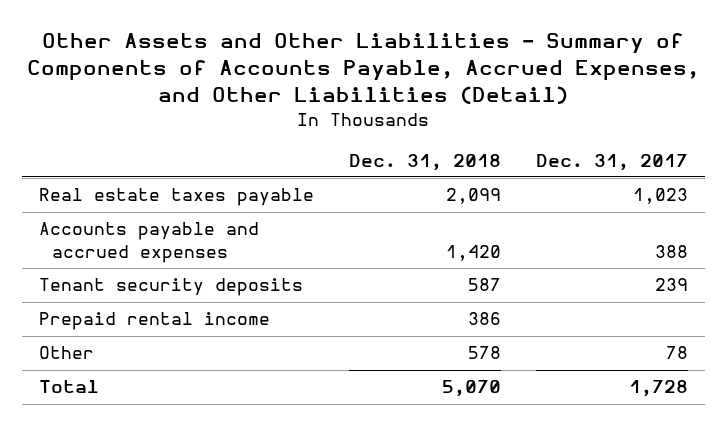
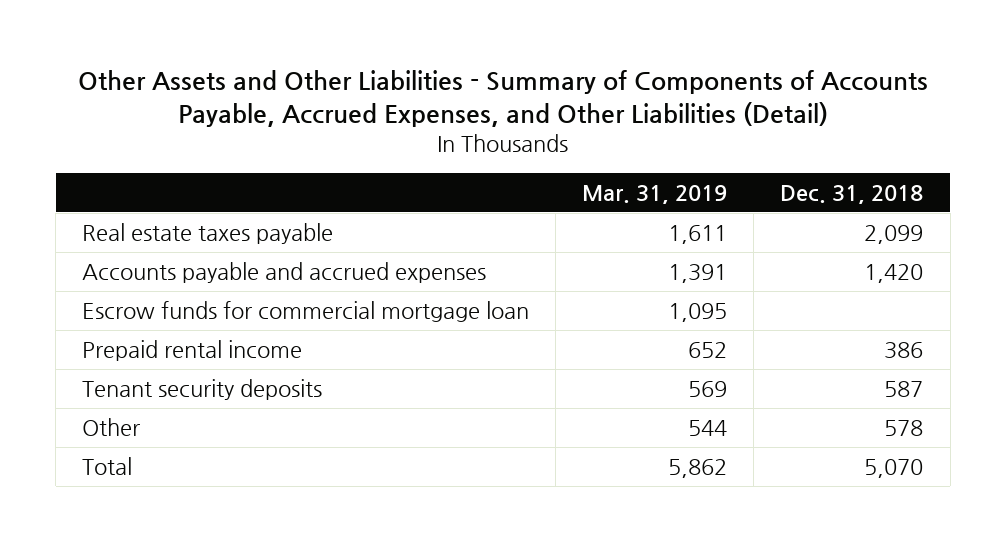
[535,153,688,171] Dec. 31, 2017 -> none
none -> [582,184,728,204] Mar. 31, 2019
none -> [82,300,530,322] Escrow funds for commercial mortgage loan
[38,278,303,297] Tenant security deposits -> [82,378,323,400] Tenant security deposits

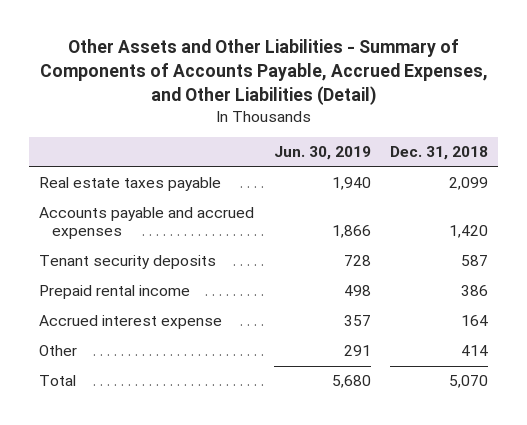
[582,184,728,204] Mar. 31, 2019 -> none
none -> [273,146,371,161] Jun. 30, 2019
[82,300,530,322] Escrow funds for commercial mortgage loan -> none
[82,339,303,361] Prepaid rental income -> [39,285,191,300] Prepaid rental income
none -> [39,315,223,330] Accrued interest expense
[884,419,924,436] 578 -> [461,345,489,357] 414

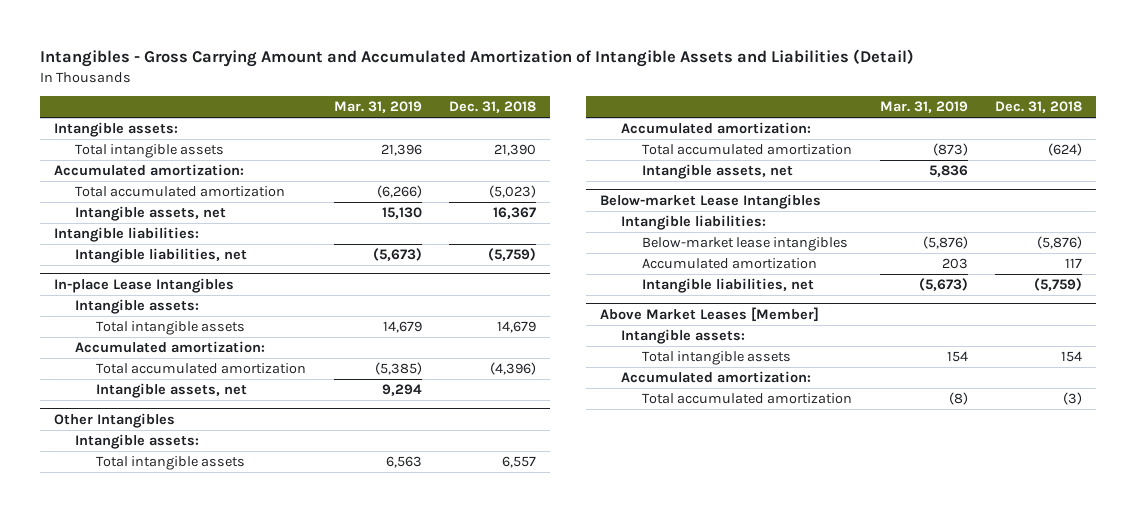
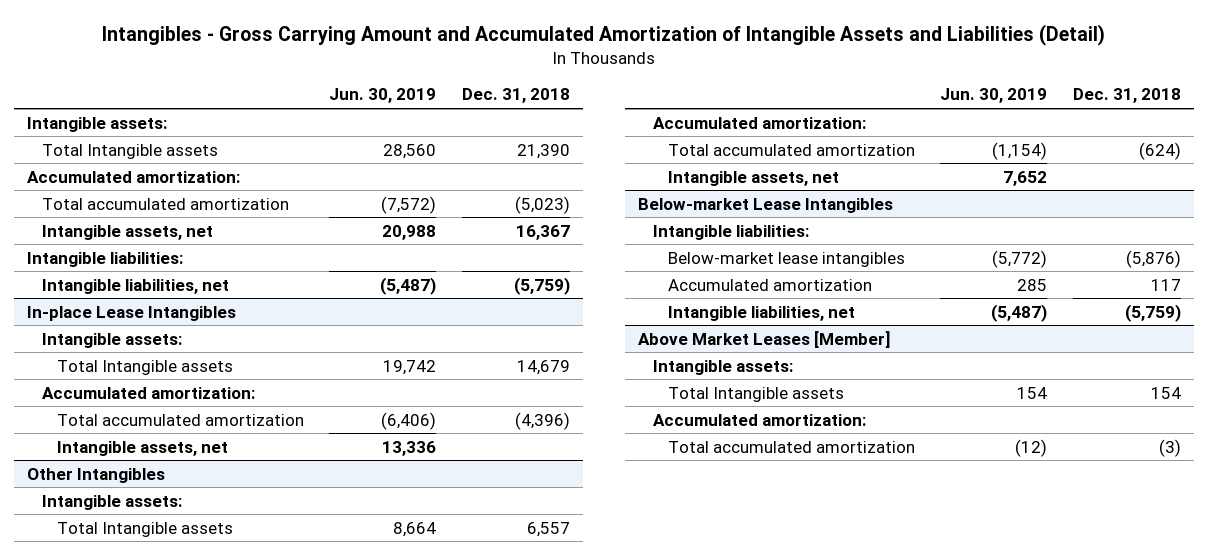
[333,101,422,114] Mar. 31, 2019 -> none
none -> [329,88,437,104] Jun. 30, 2019
[74,144,224,159] Total intangible assets -> [41,143,218,159] Total Intangible assets
[96,321,246,336] Total intangible assets -> [56,359,233,375] Total Intangible assets
[96,456,246,471] Total intangible assets -> [56,521,233,537] Total Intangible assets
[642,351,792,366] Total intangible assets -> [667,386,844,402] Total Intangible assets

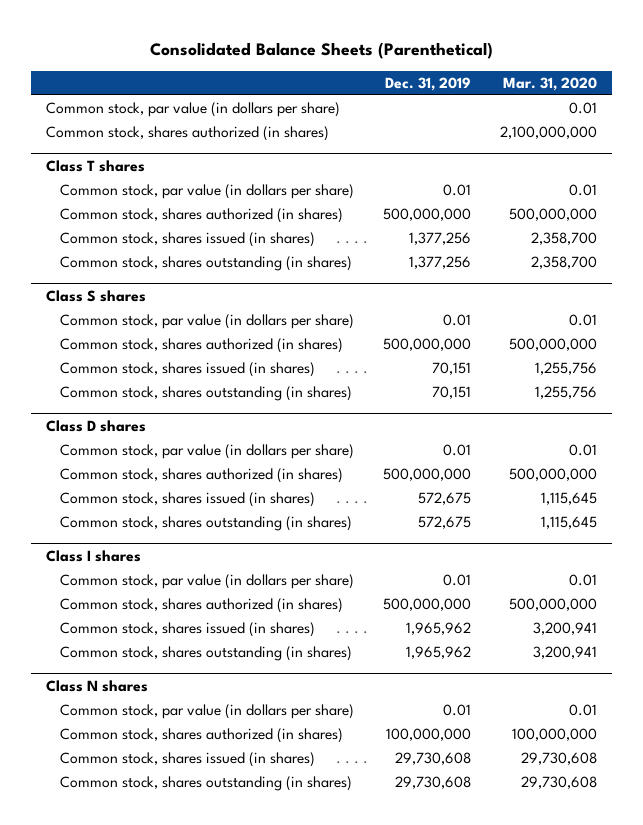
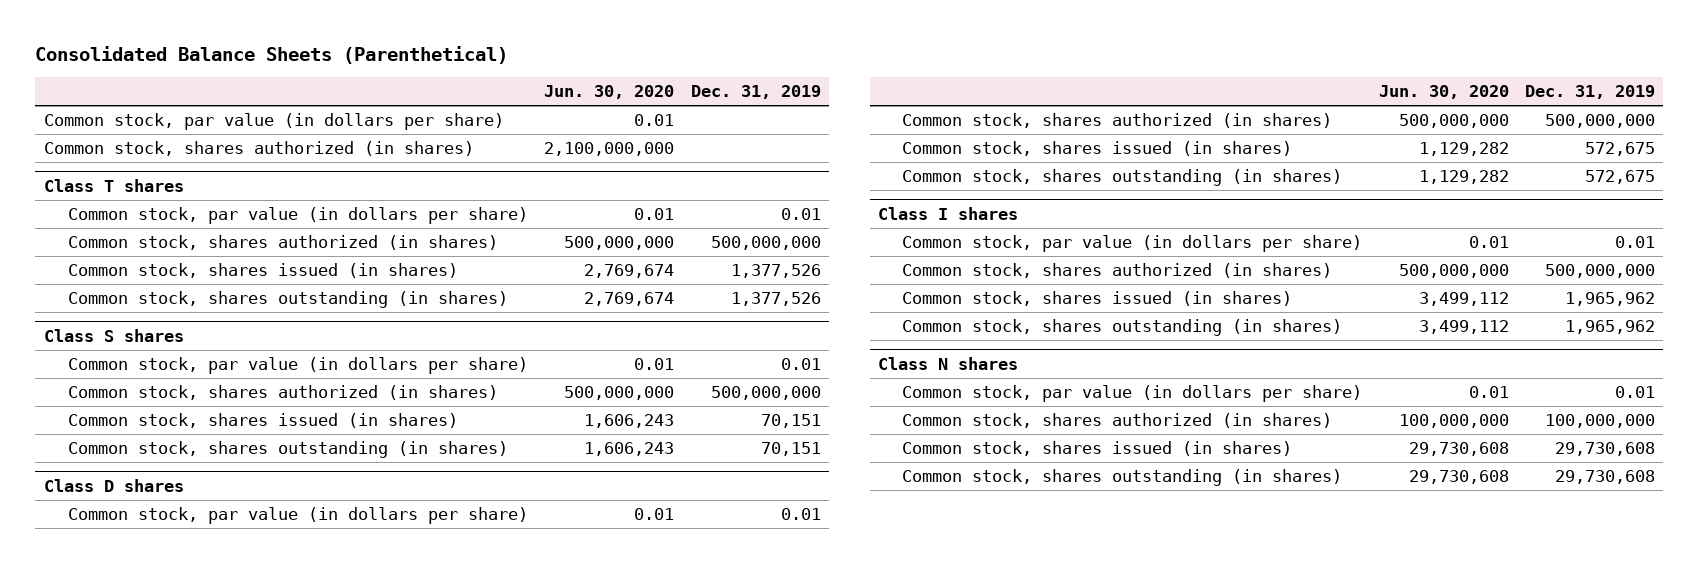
[503,76,598,91] Mar. 31, 2020 -> none
none -> [544,85,675,100] Jun. 30, 2020
[408,232,471,246] 1,377,256 -> [730,263,821,278] 1,377,526
[408,256,471,270] 1,377,256 -> [730,291,821,306] 1,377,526

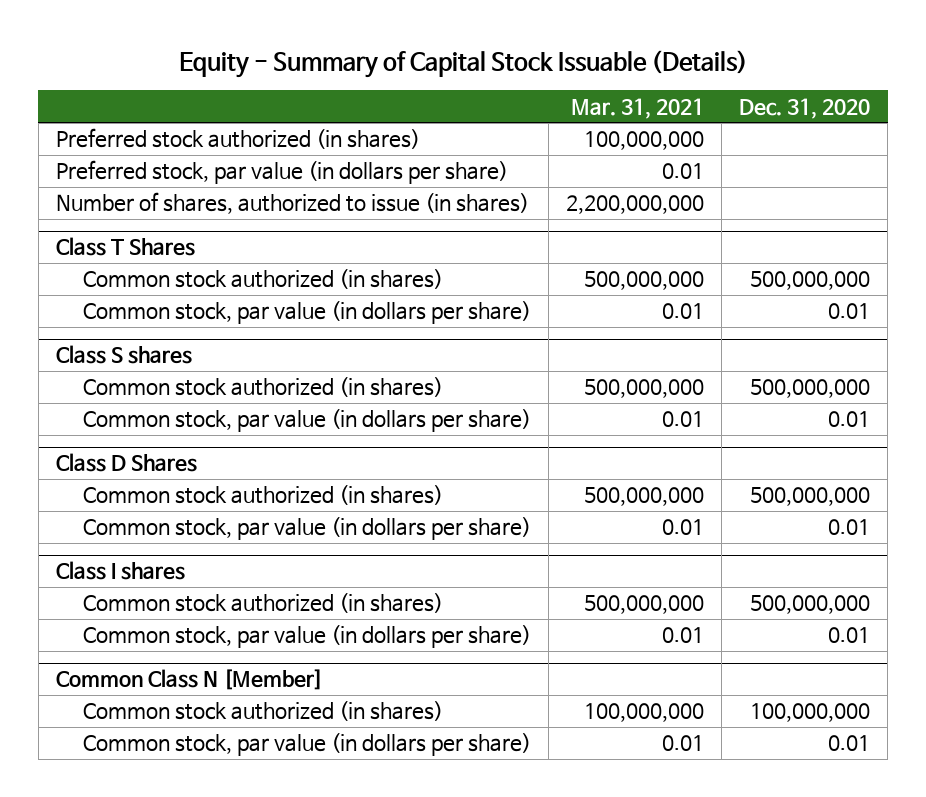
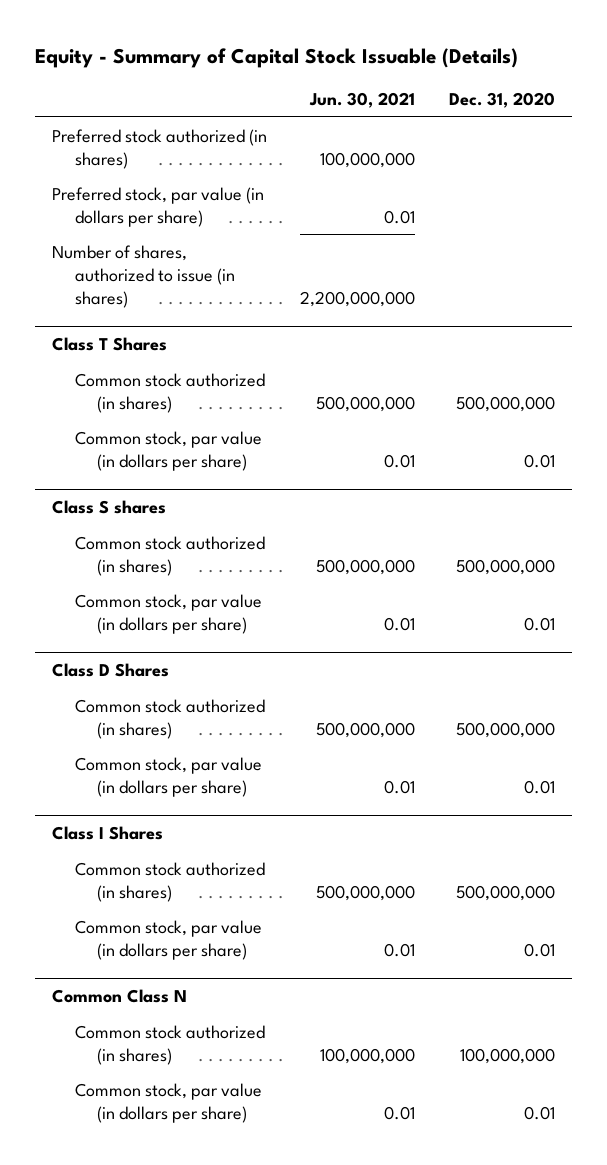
[571,97,705,119] Mar. 31, 2021 -> none
none -> [309,92,416,109] Jun. 30, 2021
[55,561,185,581] Class I shares -> [51,826,163,841] Class I Shares
[55,669,323,691] Common Class N [Member] -> [51,989,187,1004] Common Class N

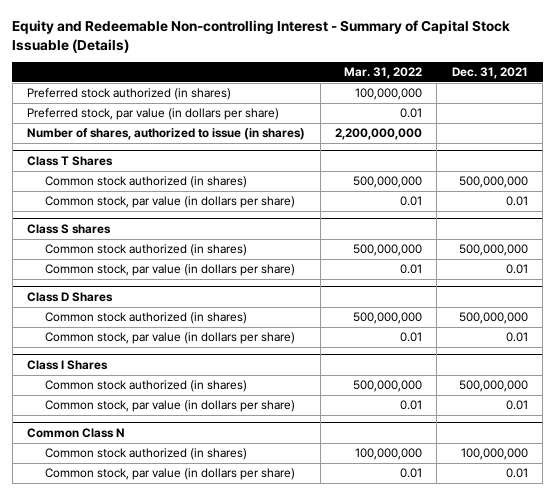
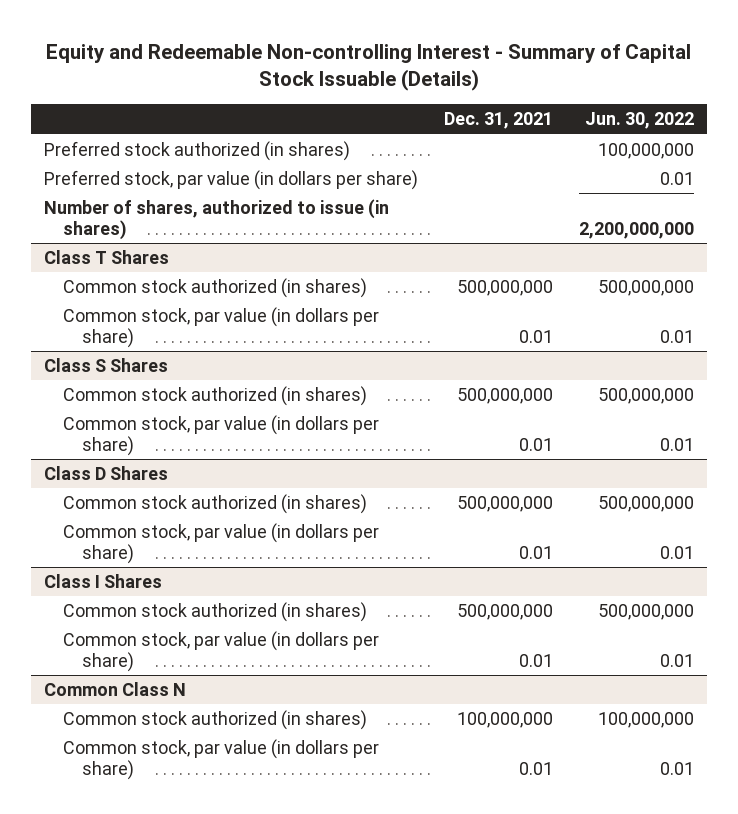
[344,67,423,80] Mar. 31, 2022 -> none
none -> [585,112,695,130] Jun. 30, 2022
[27,223,112,234] Class S shares -> [43,358,168,373] Class S Shares

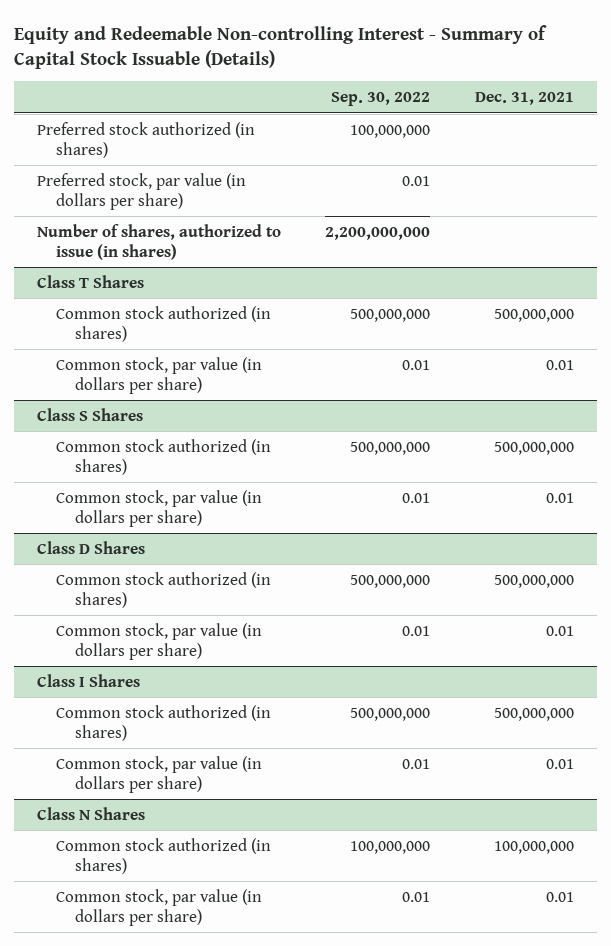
[585,112,695,130] Jun. 30, 2022 -> none
none -> [331,92,431,107] Sep. 30, 2022
[43,682,186,697] Common Class N -> [36,806,145,820] Class N Shares

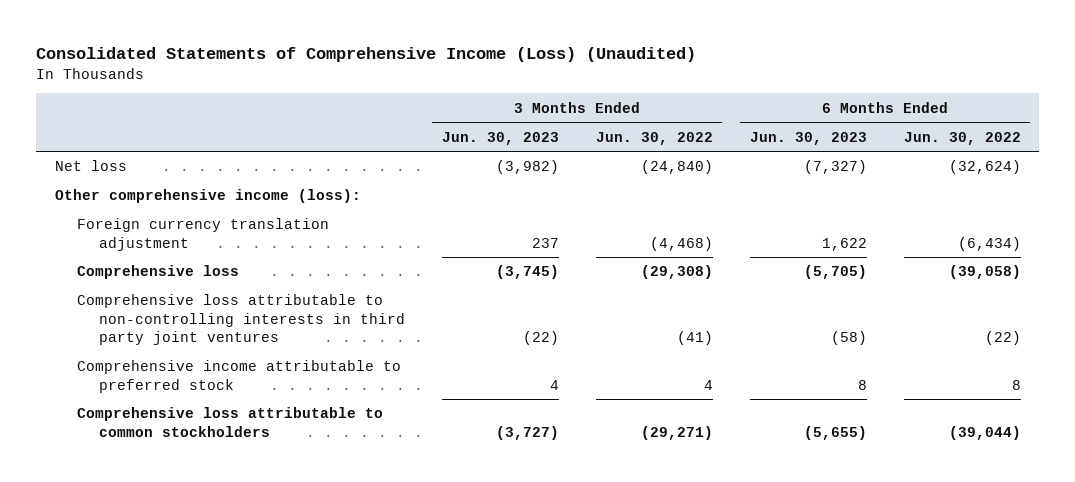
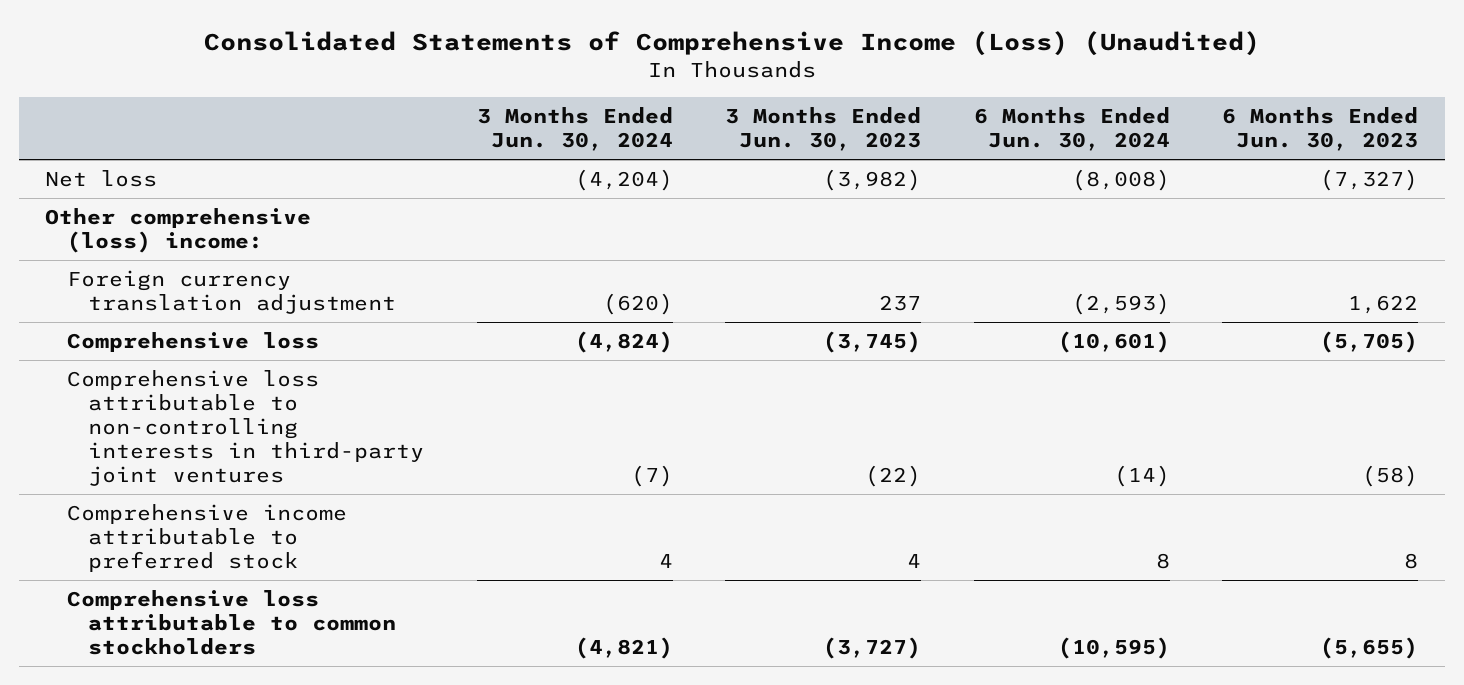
[595,131,713,145] Jun. 30, 2022 -> none
[903,131,1021,145] Jun. 30, 2022 -> none
none -> [476,107,673,152] 3 Months Ended Jun. 30, 2024
none -> [973,107,1170,152] 6 Months Ended Jun. 30, 2024
[54,189,361,204] Other comprehensive income (loss): -> [45,208,312,254] Other comprehensive (loss) income:
[76,294,405,346] Comprehensive loss attributable to non-controlling interests in third party joint ventures -> [66,370,425,487] Comprehensive loss attributable to non-controlling interests in third-party joint ventures

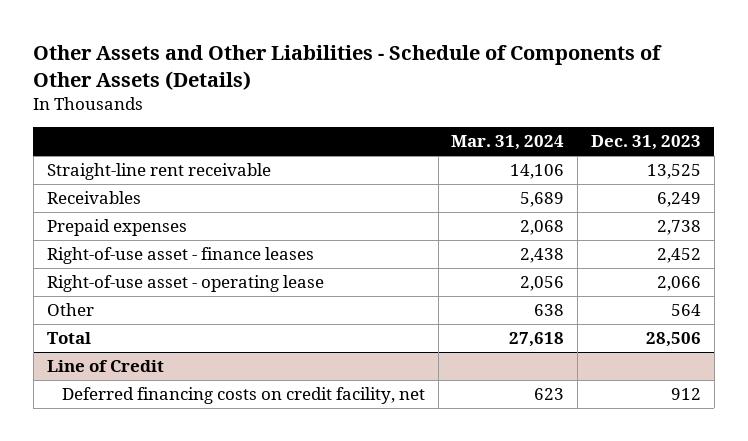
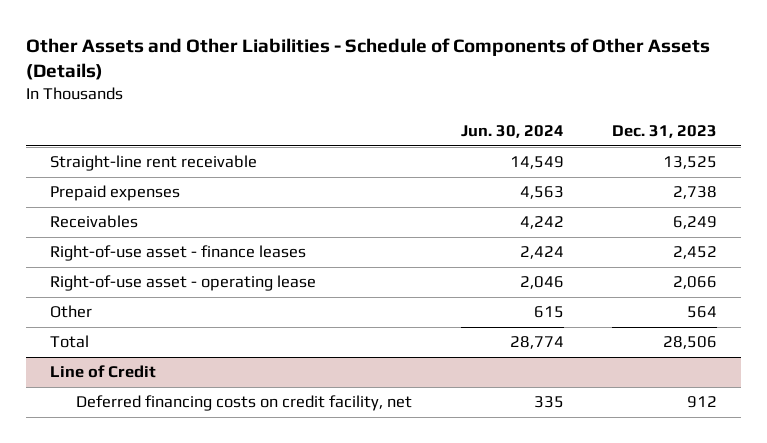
[451,135,565,151] Mar. 31, 2024 -> none
none -> [460,125,564,139] Jun. 30, 2024
[46,191,141,205] Receivables -> [50,215,139,229] Receivables

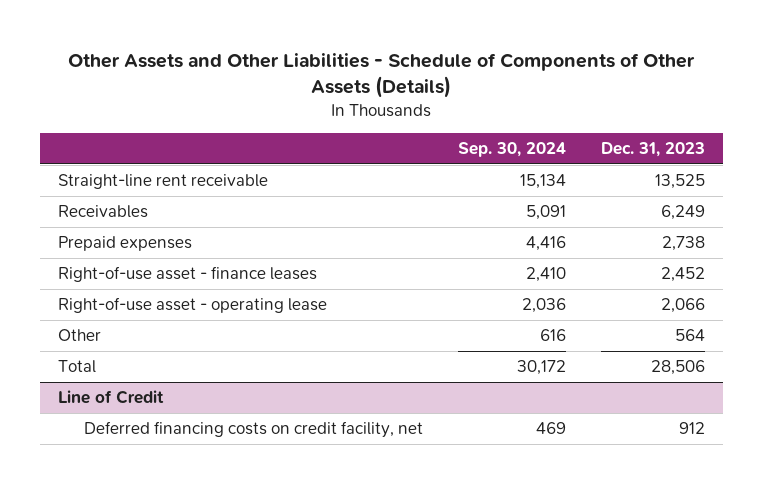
[460,125,564,139] Jun. 30, 2024 -> none
none -> [458,141,567,157] Sep. 30, 2024
[50,185,181,202] Prepaid expenses -> [57,236,192,252] Prepaid expenses

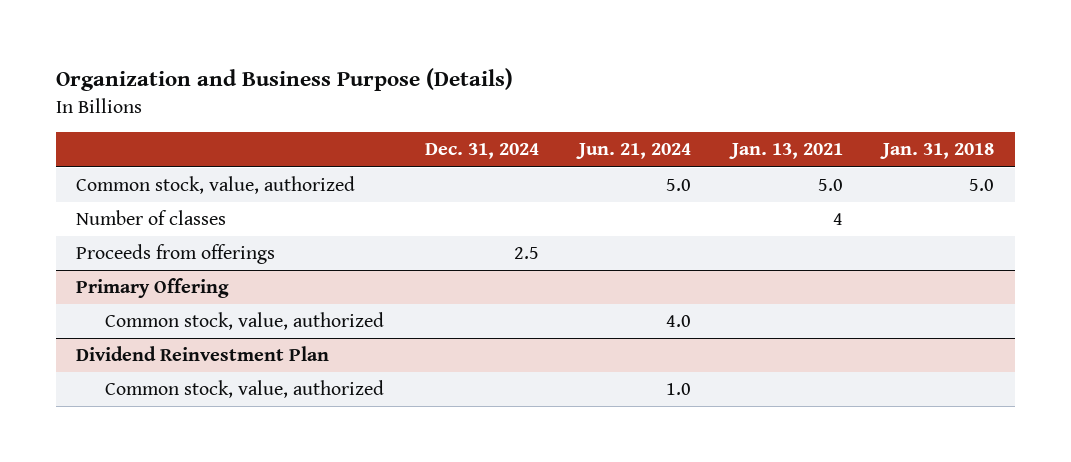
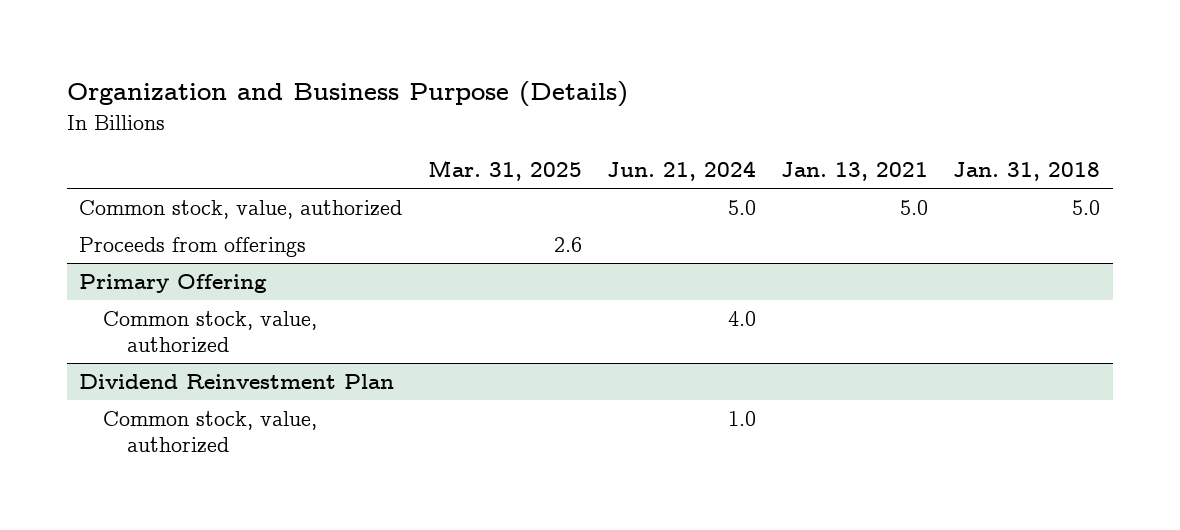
[424,143,539,160] Dec. 31, 2024 -> none
none -> [427,160,582,182] Mar. 31, 2025
[76,210,227,226] Number of classes -> none

